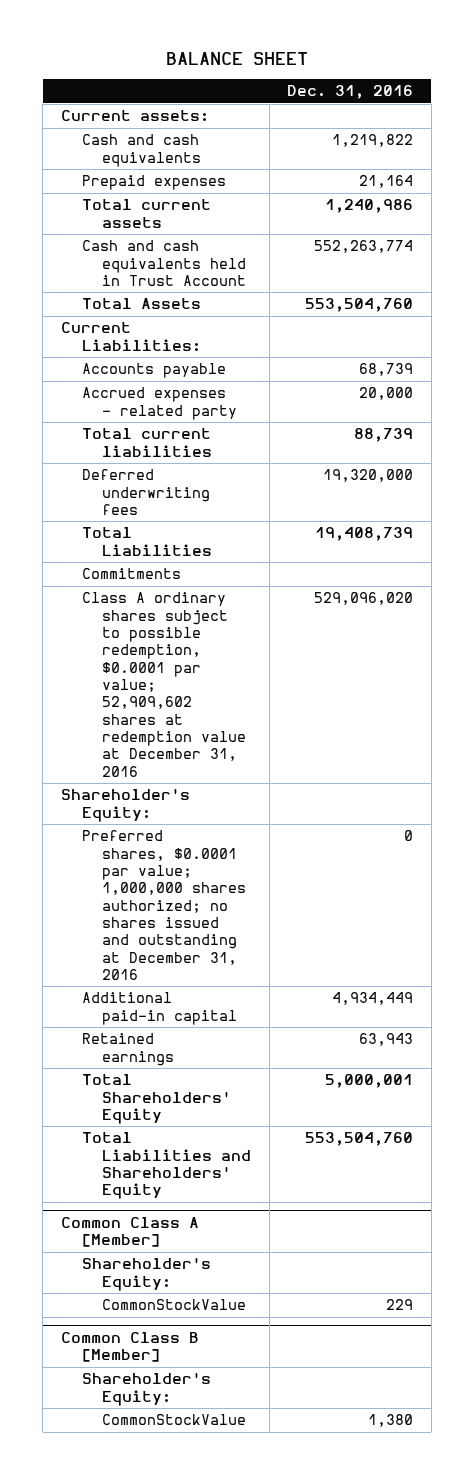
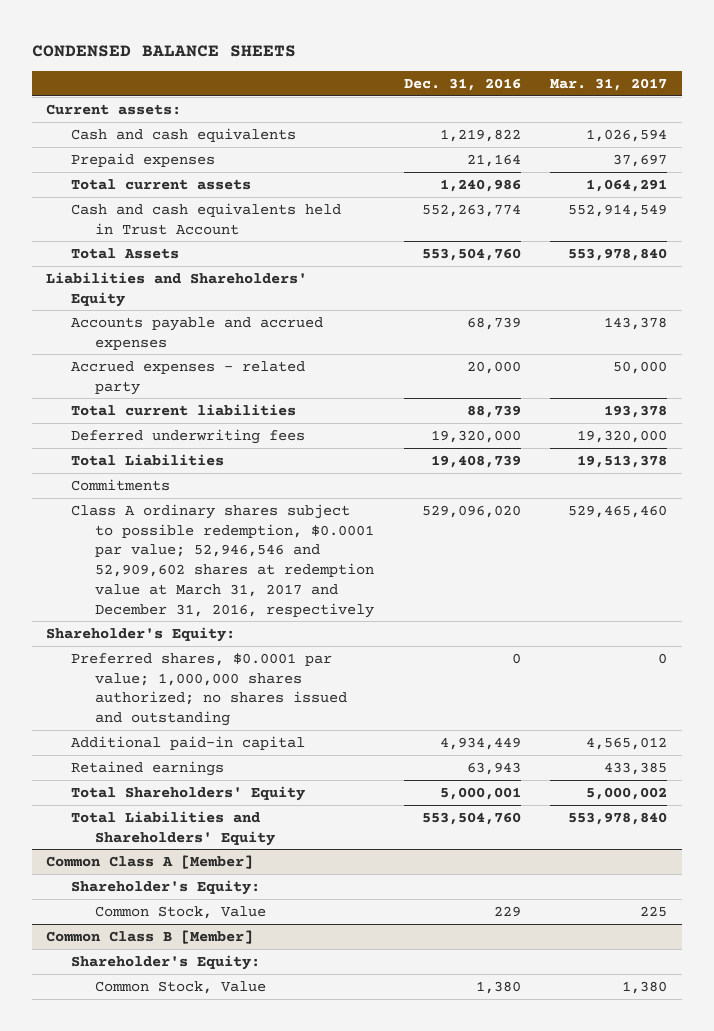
[165,51,308,65] BALANCE SHEET -> [31,44,296,57] CONDENSED BALANCE SHEETS
none -> [550,78,668,92] Mar. 31, 2017
[60,322,201,352] Current Liabilities: -> none
none -> [46,271,308,307] Liabilities and Shareholders' Equity
[81,363,226,379] Accounts payable -> [70,316,323,350] Accounts payable and accrued expenses
[81,592,247,777] Class A ordinary shares subject to possible redemption, $0.0001 par value; 52,909,602 shares at redemption value at December 31, 2016 -> [70,503,375,618] Class A ordinary shares subject to possible redemption, $0.0001 par value; 52,946,546 and 52,909,602 shares at redemption value at March 31, 2017 and December 31, 2016, respectively
[81,830,247,980] Preferred shares, $0.0001 par value; 1,000,000 shares authorized; no shares issued and outstanding at December 31, 2016 -> [70,652,348,727] Preferred shares, $0.0001 par value; 1,000,000 shares authorized; no shares issued and outstanding
[102,1299,247,1311] CommonStockValue -> [95,905,267,919] Common Stock, Value
[102,1414,247,1426] CommonStockValue -> [95,980,267,994] Common Stock, Value

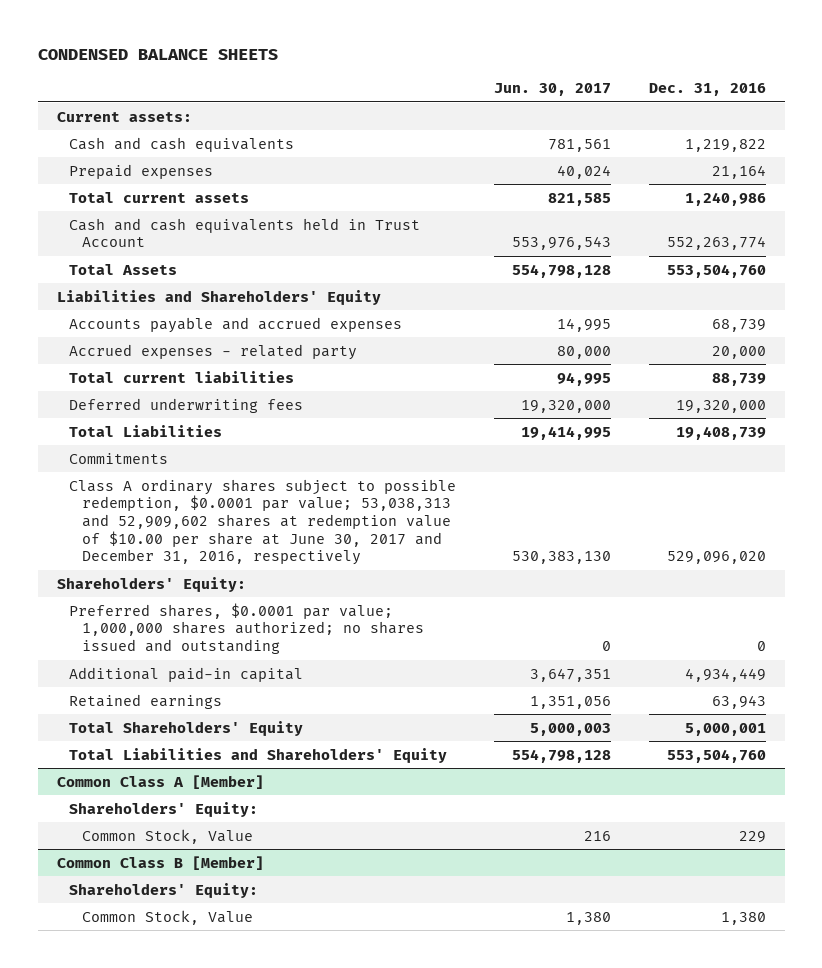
[550,78,668,92] Mar. 31, 2017 -> none
none -> [493,82,611,96] Jun. 30, 2017
[70,503,375,618] Class A ordinary shares subject to possible redemption, $0.0001 par value; 52,946,546 and 52,909,602 shares at redemption value at March 31, 2017 and December 31, 2016, respectively -> [69,478,457,566] Class A ordinary shares subject to possible redemption, $0.0001 par value; 53,038,313 and 52,909,602 shares at redemption value of $10.00 per share at June 30, 2017 and December 31, 2016, respectively
[46,626,236,642] Shareholder's Equity: -> [56,576,246,592] Shareholders' Equity:
[70,879,260,895] Shareholder's Equity: -> [69,801,259,817] Shareholders' Equity:
[70,954,260,970] Shareholder's Equity: -> [69,882,259,898] Shareholders' Equity:

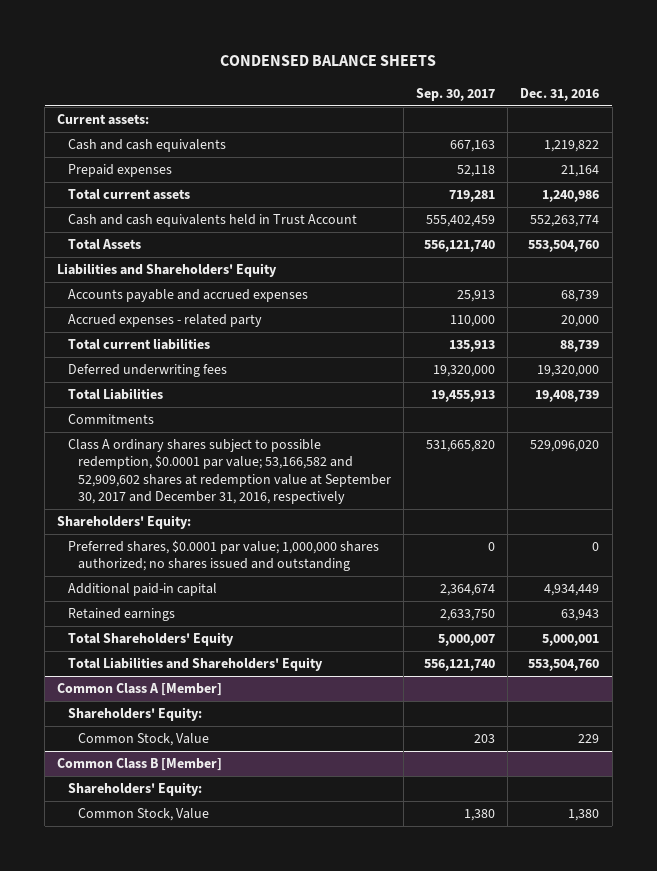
[493,82,611,96] Jun. 30, 2017 -> none
none -> [416,87,496,101] Sep. 30, 2017
[69,478,457,566] Class A ordinary shares subject to possible redemption, $0.0001 par value; 53,038,313 and 52,909,602 shares at redemption value of $10.00 per share at June 30, 2017 and December 31, 2016, respectively -> [67,439,391,504] Class A ordinary shares subject to possible redemption, $0.0001 par value; 53,166,582 and 52,909,602 shares at redemption value at September 30, 2017 and December 31, 2016, respectively

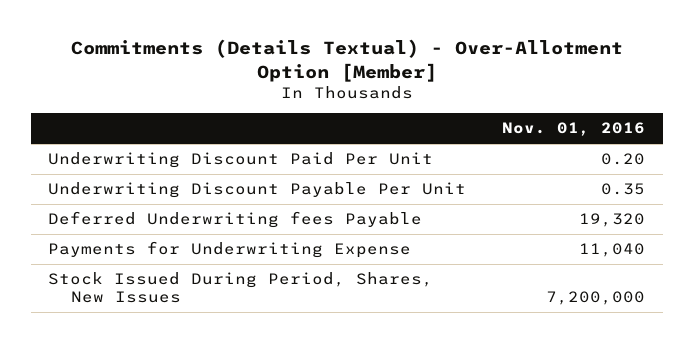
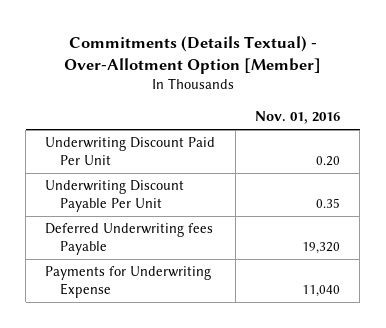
[48,272,434,304] Stock Issued During Period, Shares, New Issues -> none

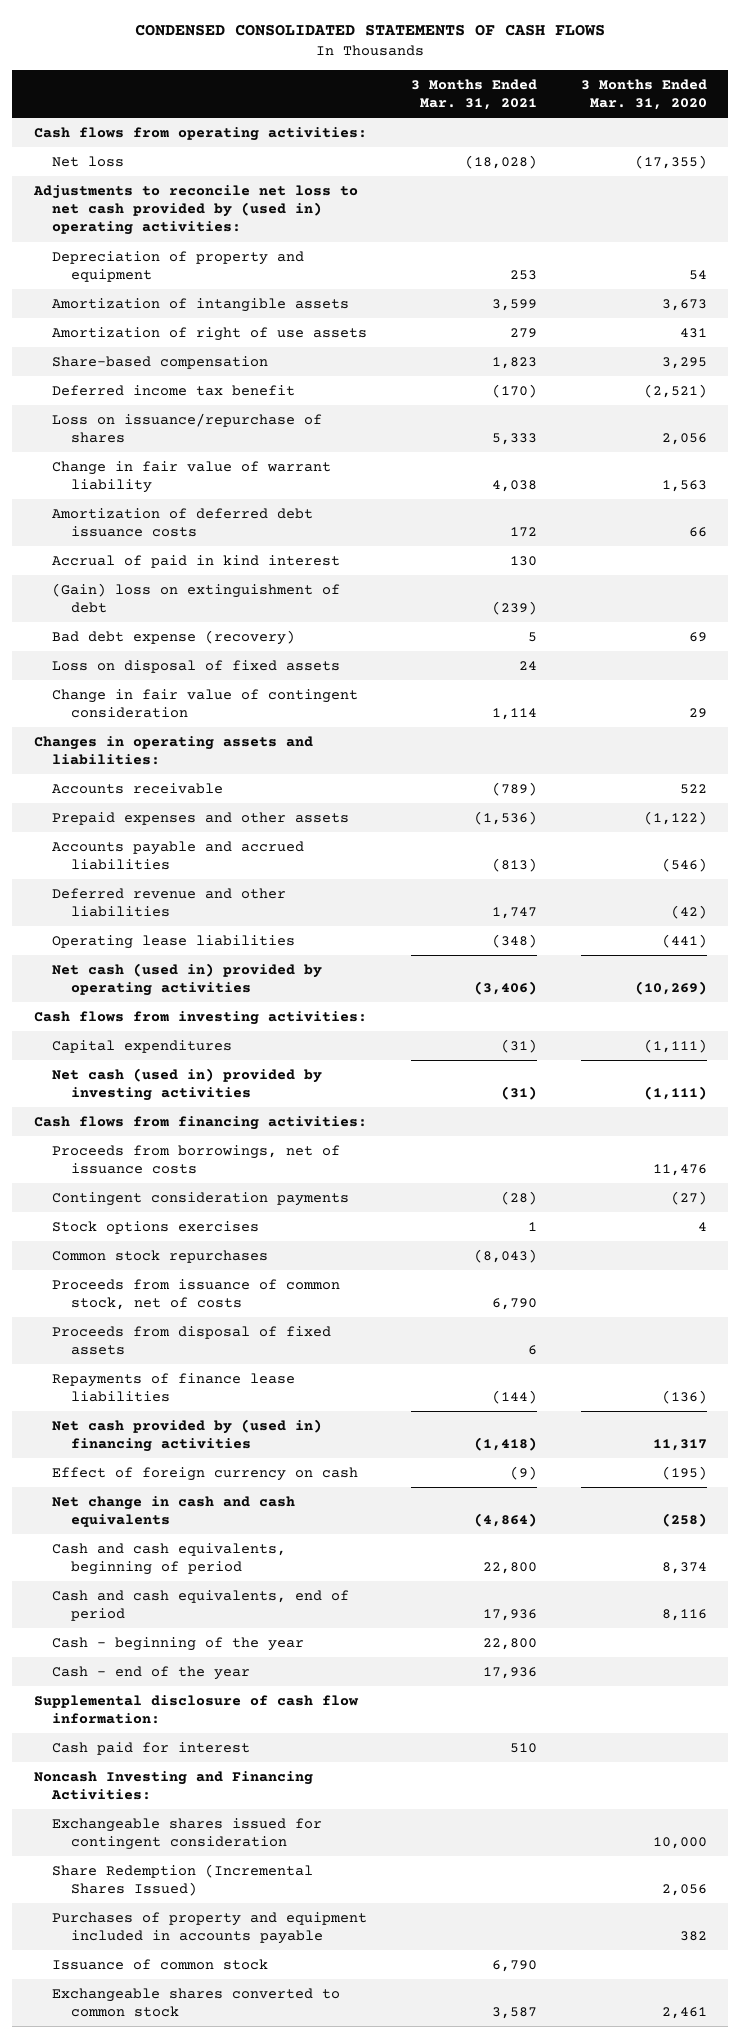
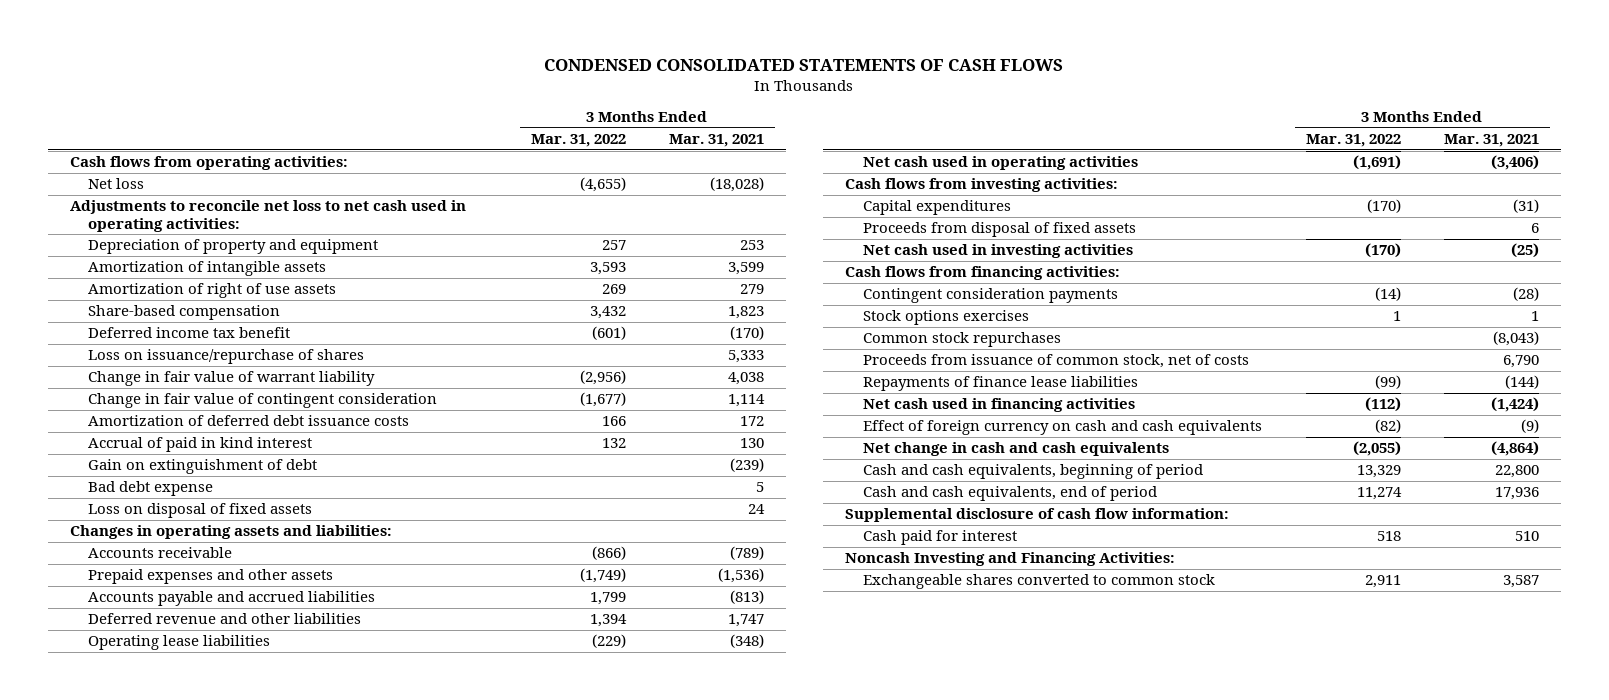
[580,78,707,111] 3 Months Ended Mar. 31, 2020 -> none
none -> [530,134,626,148] Mar. 31, 2022
[33,184,359,236] Adjustments to reconcile net loss to net cash provided by (used in) operating activities: -> [69,200,466,232] Adjustments to reconcile net loss to net cash used in operating activities:
[52,688,359,719] Change in fair value of contingent consideration -> [88,393,438,409] Change in fair value of contingent consideration
[52,582,341,614] (Gain) loss on extinguishment of debt -> [88,459,318,475] Gain on extinguishment of debt
[52,629,296,645] Bad debt expense (recovery) -> [88,481,214,497] Bad debt expense
[52,962,323,997] Net cash (used in) provided by operating activities -> [863,156,1139,171] Net cash used in operating activities
[52,1325,332,1356] Proceeds from disposal of fixed assets -> [863,222,1137,238] Proceeds from disposal of fixed assets
[52,1067,323,1102] Net cash (used in) provided by investing activities -> [863,244,1134,259] Net cash used in investing activities
[501,1086,538,1101] (31) -> [1511,243,1540,259] (25)
[52,1144,341,1175] Proceeds from borrowings, net of issuance costs -> none
[52,1418,323,1453] Net cash provided by (used in) financing activities -> [863,398,1136,413] Net cash used in financing activities
[474,1437,538,1452] (1,418) -> [1491,397,1540,413] (1,424)
[52,1466,359,1481] Effect of foreign currency on cash -> [863,420,1263,436] Effect of foreign currency on cash and cash equivalents
[52,1636,305,1651] Cash - beginning of the year -> none
[52,1665,251,1680] Cash - end of the year -> none
[52,1817,323,1851] Exchangeable shares issued for contingent consideration -> none
[52,1863,314,1897] Share Redemption (Incremental Shares Issued) -> none
[52,1911,368,1945] Purchases of property and equipment included in accounts payable -> none
[52,1958,269,1970] Issuance of common stock -> none

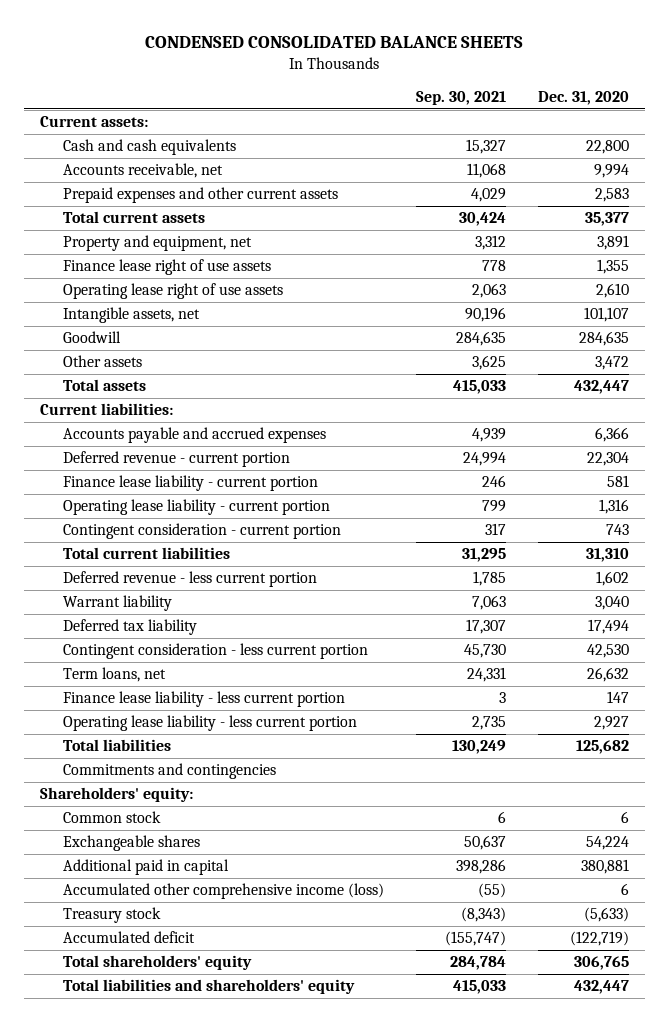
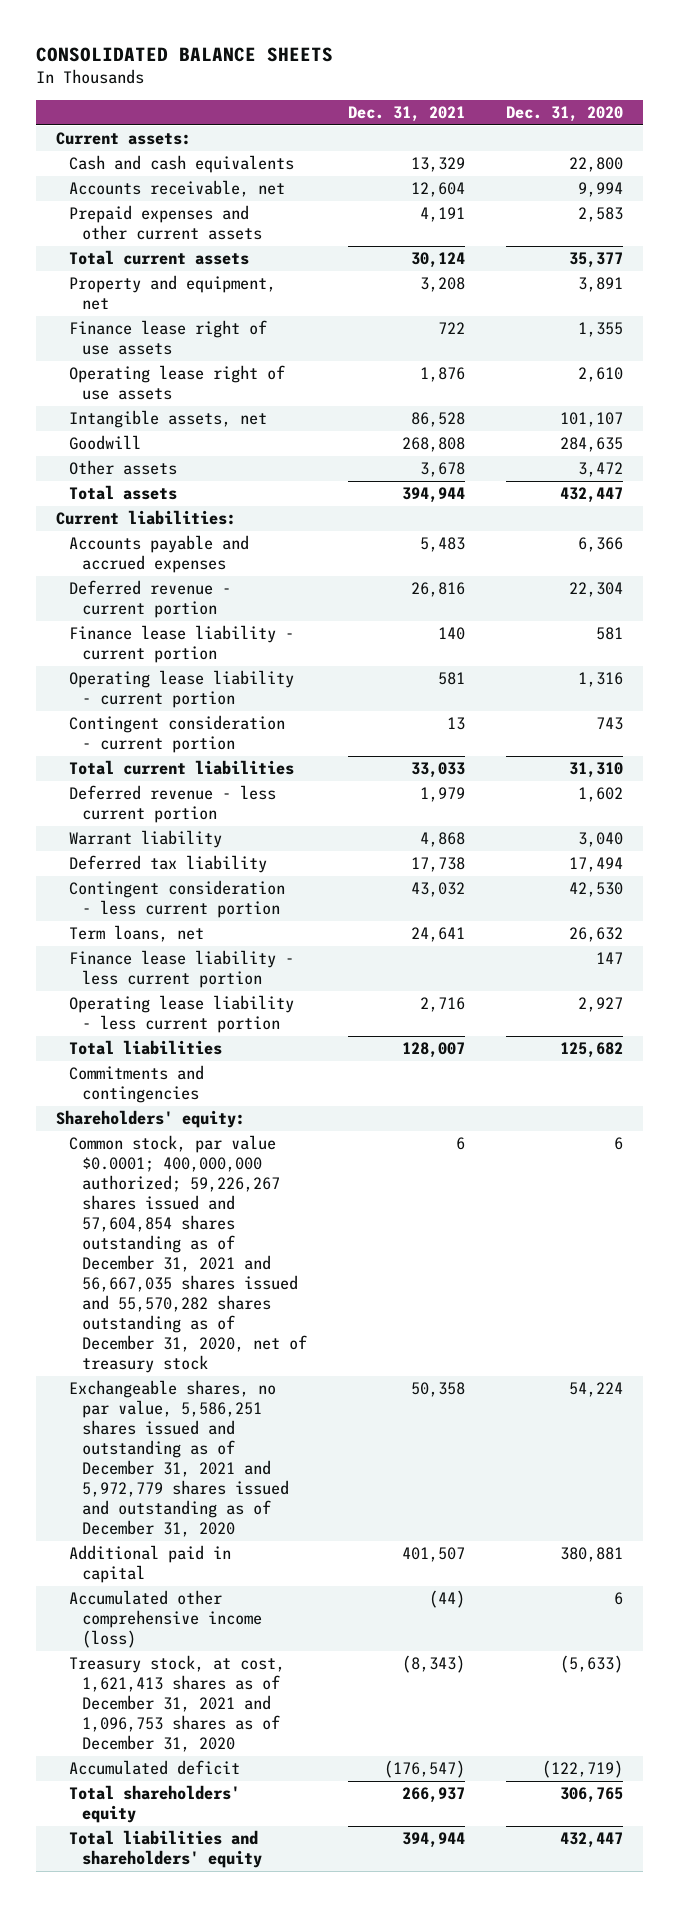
[145,36,524,49] CONDENSED CONSOLIDATED BALANCE SHEETS -> [35,47,333,63] CONSOLIDATED BALANCE SHEETS
[415,90,506,105] Sep. 30, 2021 -> none
none -> [348,105,466,122] Dec. 31, 2021
[63,811,162,824] Common stock -> [69,1135,308,1374] Common stock, par value $0.0001; 400,000,000 authorized; 59,226,267 shares issued and 57,604,854 shares outstanding as of December 31, 2021 and 56,667,035 shares issued and 55,570,282 shares outstanding as of December 31, 2020, net of treasury stock
[63,835,201,852] Exchangeable shares -> [69,1380,290,1538] Exchangeable shares, no par value, 5,586,251 shares issued and outstanding as of December 31, 2021 and 5,972,779 shares issued and outstanding as of December 31, 2020
[63,907,162,924] Treasury stock -> [69,1655,286,1753] Treasury stock, at cost, 1,621,413 shares as of December 31, 2021 and 1,096,753 shares as of December 31, 2020

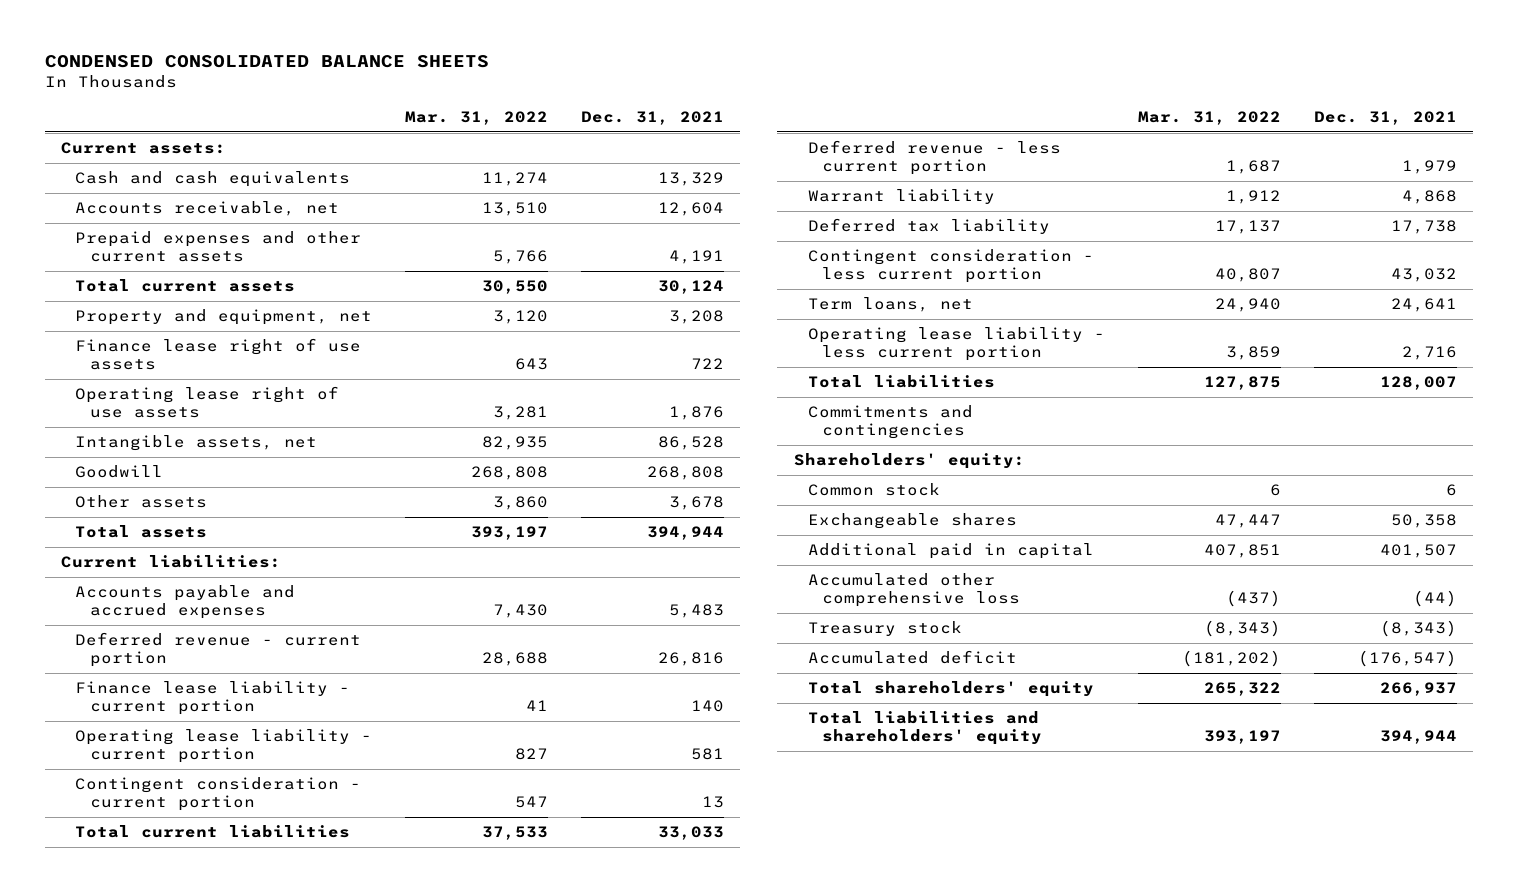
[35,47,333,63] CONSOLIDATED BALANCE SHEETS -> [44,55,489,69] CONDENSED CONSOLIDATED BALANCE SHEETS
[506,105,624,122] Dec. 31, 2020 -> none
none -> [405,111,549,126] Mar. 31, 2022
[69,950,295,989] Finance lease liability - less current portion -> none
[69,1135,308,1374] Common stock, par value $0.0001; 400,000,000 authorized; 59,226,267 shares issued and 57,604,854 shares outstanding as of December 31, 2021 and 56,667,035 shares issued and 55,570,282 shares outstanding as of December 31, 2020, net of treasury stock -> [807,482,940,496] Common stock
[69,1380,290,1538] Exchangeable shares, no par value, 5,586,251 shares issued and outstanding as of December 31, 2021 and 5,972,779 shares issued and outstanding as of December 31, 2020 -> [807,512,1017,529] Exchangeable shares
[69,1590,263,1649] Accumulated other comprehensive income (loss) -> [807,572,1021,608] Accumulated other comprehensive loss
[69,1655,286,1753] Treasury stock, at cost, 1,621,413 shares as of December 31, 2021 and 1,096,753 shares as of December 31, 2020 -> [807,620,962,636] Treasury stock

